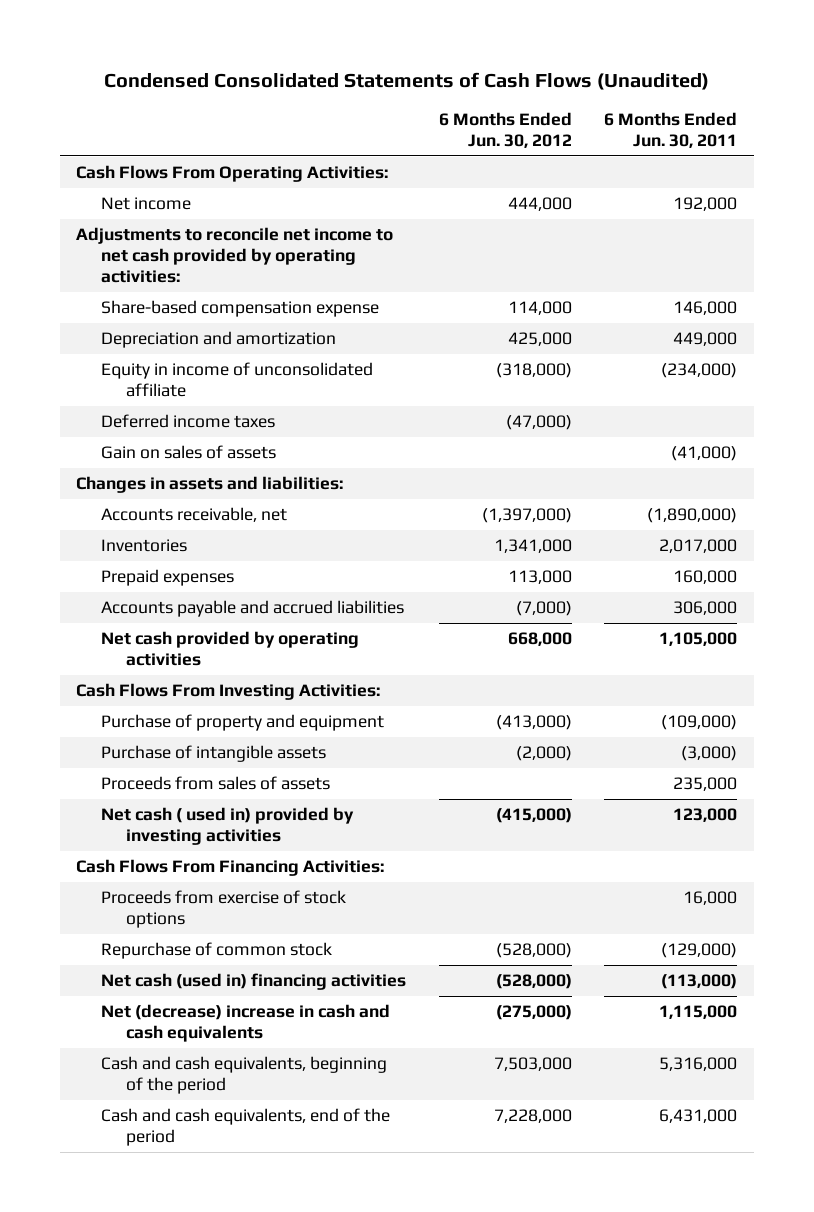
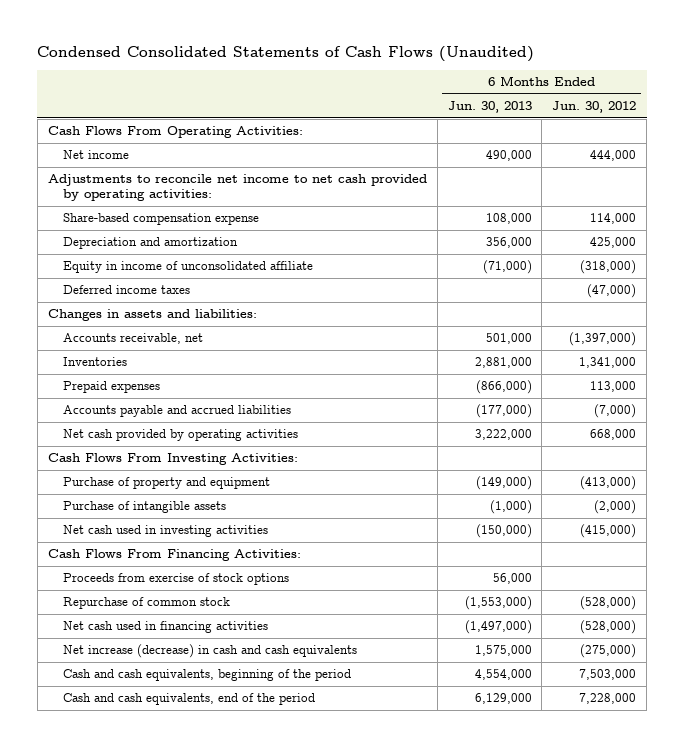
[604,111,738,148] 6 Months Ended Jun. 30, 2011 -> none
none -> [447,100,532,113] Jun. 30, 2013
[101,444,277,459] Gain on sales of assets -> none
[101,775,331,790] Proceeds from sales of assets -> none
[101,806,355,845] Net cash ( used in) provided by investing activities -> [63,525,269,538] Net cash used in investing activities
[101,972,407,990] Net cash (used in) financing activities -> [63,621,269,634] Net cash used in financing activities
[101,1003,391,1042] Net (decrease) increase in cash and cash equivalents -> [63,644,358,659] Net increase (decrease) in cash and cash equivalents

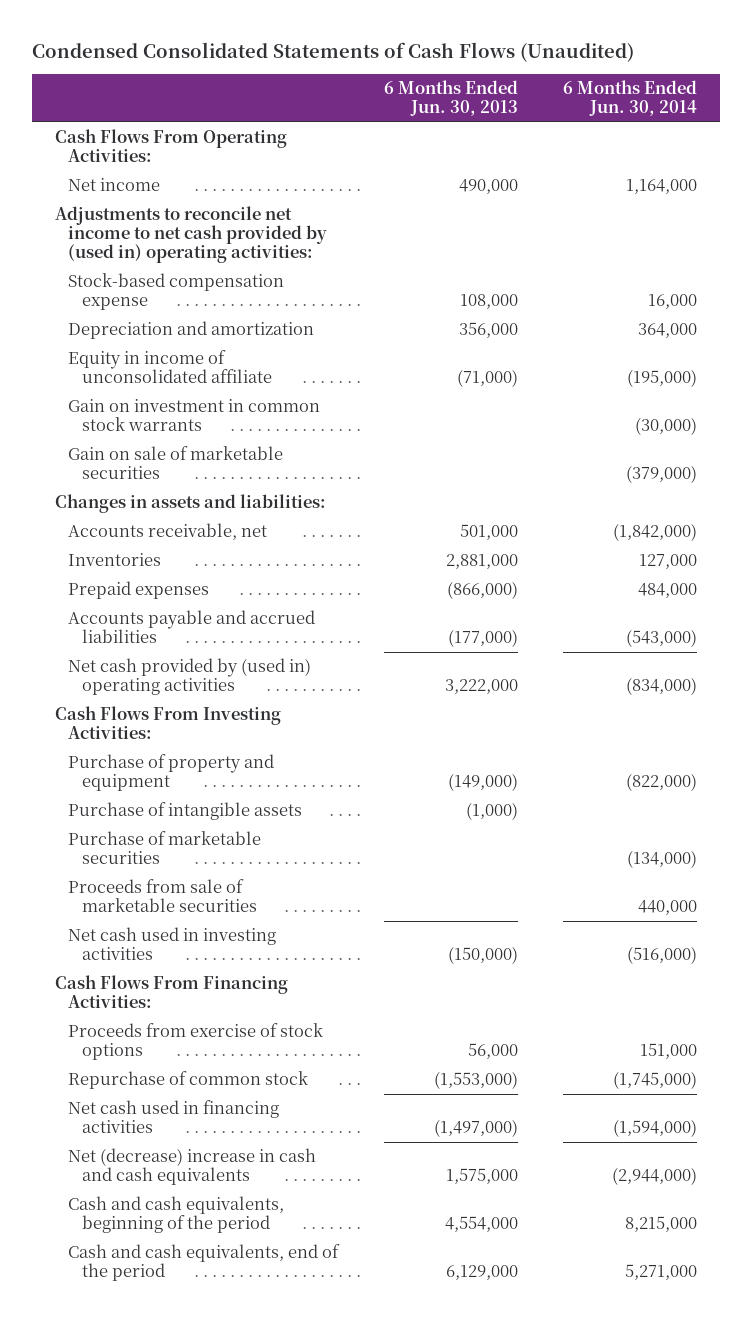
[552,100,637,113] Jun. 30, 2012 -> none
none -> [563,80,698,117] 6 Months Ended Jun. 30, 2014
[47,174,427,202] Adjustments to reconcile net income to net cash provided by operating activities: -> [54,206,328,264] Adjustments to reconcile net income to net cash provided by (used in) operating activities:
[63,213,260,226] Share-based compensation expense -> [68,273,285,311] Stock-based compensation expense
[63,285,191,295] Deferred income taxes -> none
none -> [68,399,321,432] Gain on investment in common stock warrants
none -> [68,446,284,480] Gain on sale of marketable securities
[63,429,299,442] Net cash provided by operating activities -> [68,658,312,696] Net cash provided by (used in) operating activities
none -> [68,831,262,865] Purchase of marketable securities
none -> [68,879,257,913] Proceeds from sale of marketable securities
[63,644,358,659] Net increase (decrease) in cash and cash equivalents -> [68,1148,317,1186] Net (decrease) increase in cash and cash equivalents

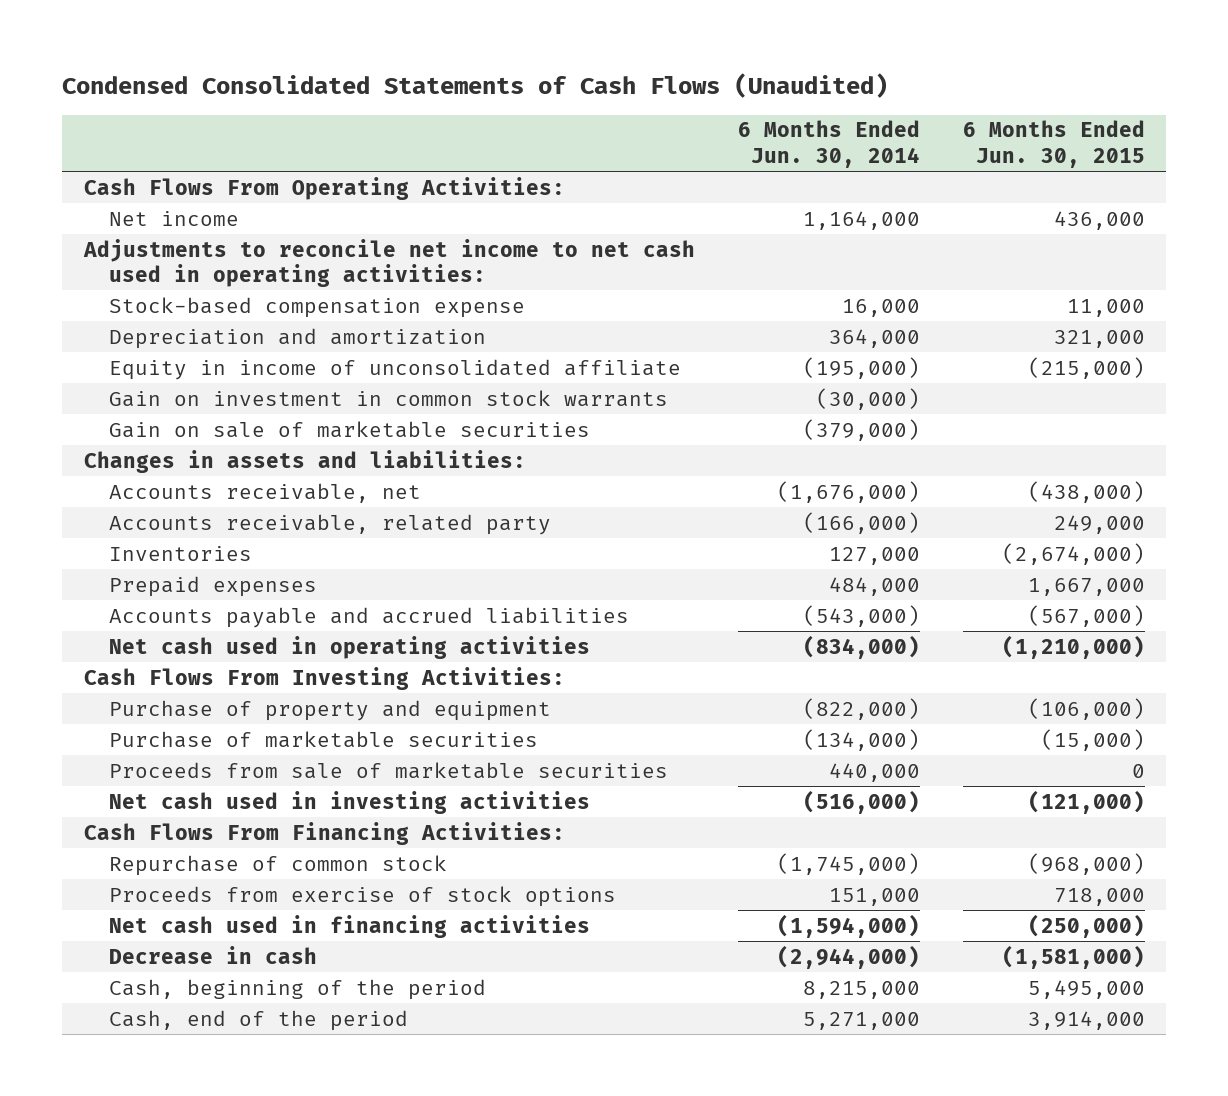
[383,80,518,117] 6 Months Ended Jun. 30, 2013 -> none
none -> [962,120,1145,168] 6 Months Ended Jun. 30, 2015
[54,206,328,264] Adjustments to reconcile net income to net cash provided by (used in) operating activities: -> [82,238,695,287] Adjustments to reconcile net income to net cash used in operating activities:
[613,523,698,542] (1,842,000) -> [776,480,920,503] (1,676,000)
none -> [108,513,551,535] Accounts receivable, related party
[68,658,312,696] Net cash provided by (used in) operating activities -> [108,635,590,659] Net cash used in operating activities
[68,802,303,821] Purchase of intangible assets -> none
[68,1023,324,1061] Proceeds from exercise of stock options -> [108,885,616,907] Proceeds from exercise of stock options
[68,1148,317,1186] Net (decrease) increase in cash and cash equivalents -> [108,945,317,964] Decrease in cash
[68,1196,285,1234] Cash and cash equivalents, beginning of the period -> [108,978,486,1000] Cash, beginning of the period
[68,1244,341,1282] Cash and cash equivalents, end of the period -> [108,1009,408,1031] Cash, end of the period

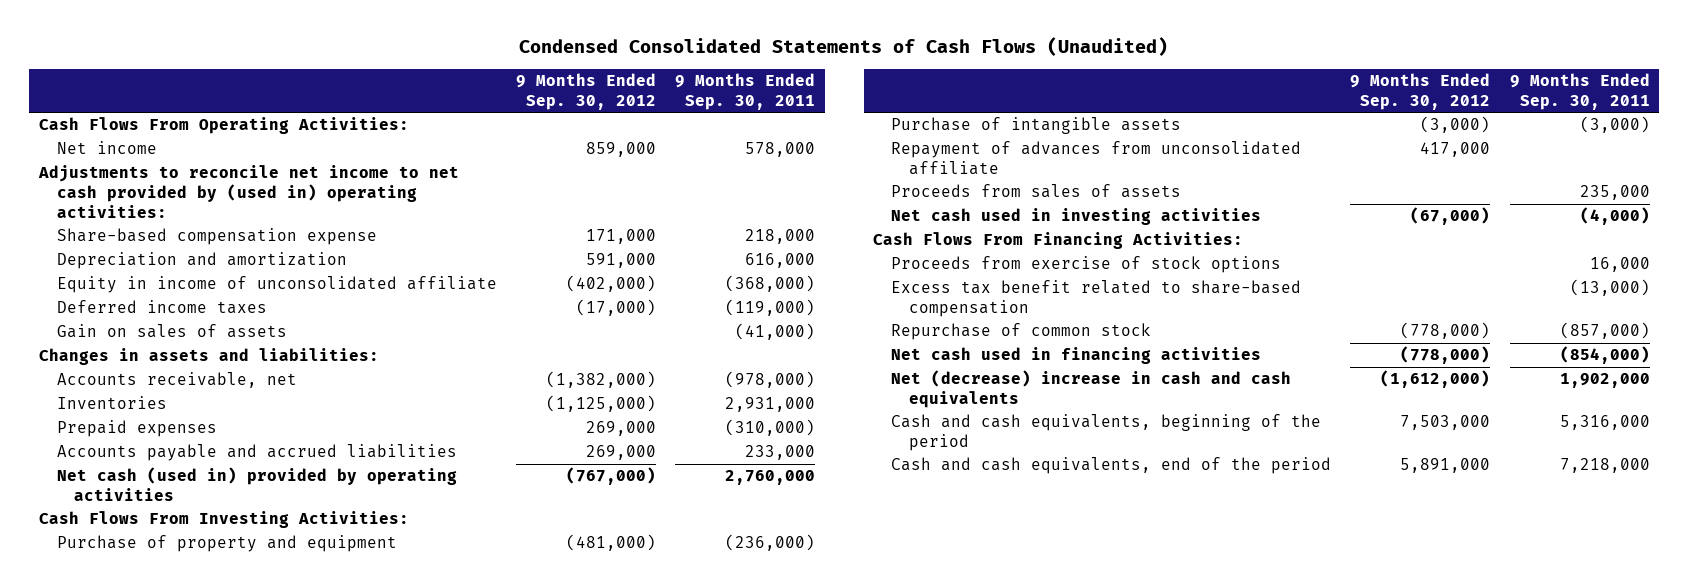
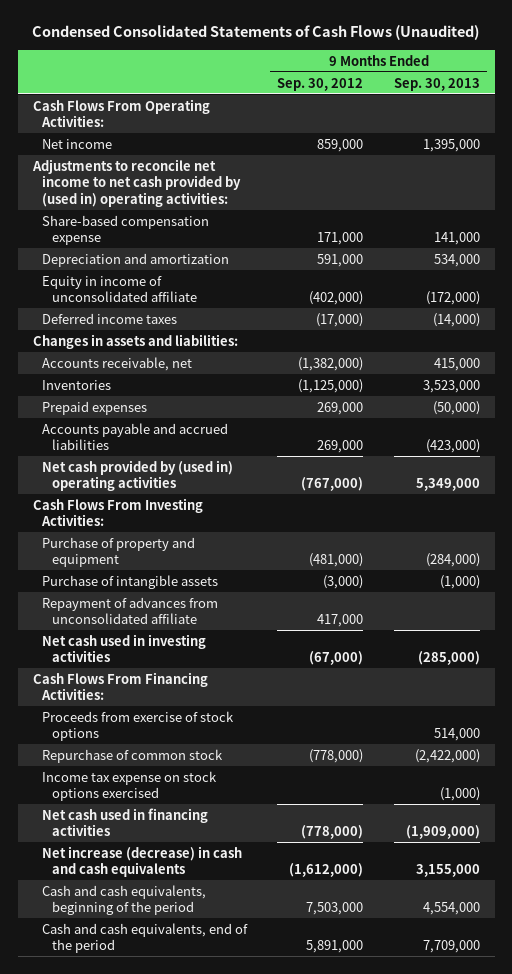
[674,73,815,110] 9 Months Ended Sep. 30, 2011 -> none
none -> [393,77,480,91] Sep. 30, 2013
[56,324,287,339] Gain on sales of assets -> none
[56,467,457,501] Net cash (used in) provided by operating activities -> [42,459,234,492] Net cash provided by (used in) operating activities
[891,184,1182,199] Proceeds from sales of assets -> none
[891,280,1302,317] Excess tax benefit related to share-based compensation -> none
none -> [42,770,218,802] Income tax expense on stock options exercised
[891,370,1292,408] Net (decrease) increase in cash and cash equivalents -> [42,845,243,878] Net increase (decrease) in cash and cash equivalents

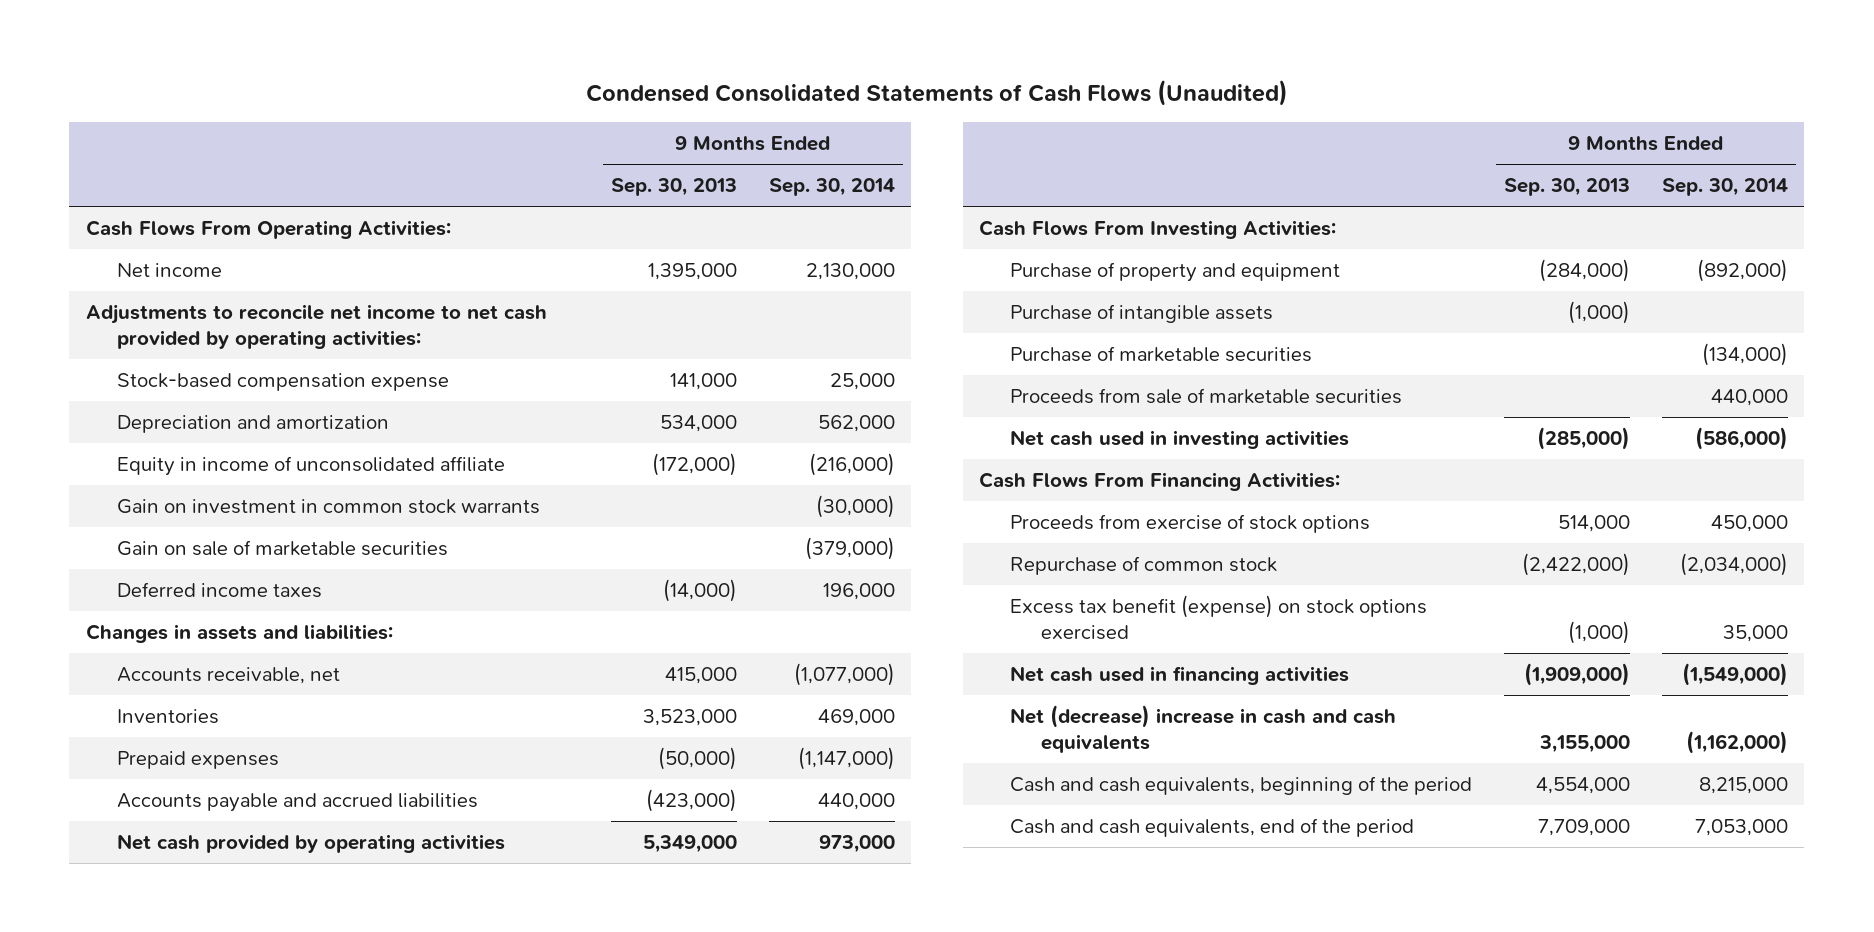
[277,77,364,91] Sep. 30, 2012 -> none
none -> [769,178,896,197] Sep. 30, 2014
[31,158,242,207] Adjustments to reconcile net income to net cash provided by (used in) operating activities: -> [85,304,547,349] Adjustments to reconcile net income to net cash provided by operating activities:
[42,214,210,246] Share-based compensation expense -> [116,373,449,392] Stock-based compensation expense
none -> [116,499,540,515] Gain on investment in common stock warrants
none -> [116,540,448,557] Gain on sale of marketable securities
[42,459,234,492] Net cash provided by (used in) operating activities -> [116,834,505,854] Net cash provided by operating activities
[42,596,219,625] Repayment of advances from unconsolidated affiliate -> none
none -> [1009,346,1312,363] Purchase of marketable securities
none -> [1009,388,1402,405] Proceeds from sale of marketable securities
[42,770,218,802] Income tax expense on stock options exercised -> [1009,595,1427,640] Excess tax benefit (expense) on stock options exercised
[42,845,243,878] Net increase (decrease) in cash and cash equivalents -> [1009,705,1396,753] Net (decrease) increase in cash and cash equivalents

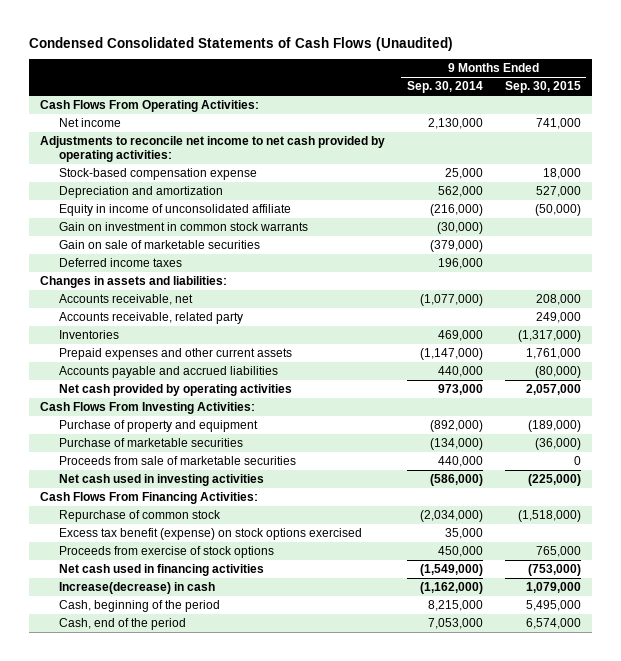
[610,178,737,197] Sep. 30, 2013 -> none
none -> [504,81,581,94] Sep. 30, 2015
none -> [58,312,243,325] Accounts receivable, related party
[116,751,279,770] Prepaid expenses -> [58,348,292,361] Prepaid expenses and other current assets
[1009,304,1273,324] Purchase of intangible assets -> none
[1009,514,1370,534] Proceeds from exercise of stock options -> [58,546,274,559] Proceeds from exercise of stock options
[1009,705,1396,753] Net (decrease) increase in cash and cash equivalents -> [58,582,215,595] Increase(decrease) in cash
[1009,776,1472,796] Cash and cash equivalents, beginning of the period -> [58,600,220,613] Cash, beginning of the period
[1009,818,1414,838] Cash and cash equivalents, end of the period -> [58,618,186,631] Cash, end of the period

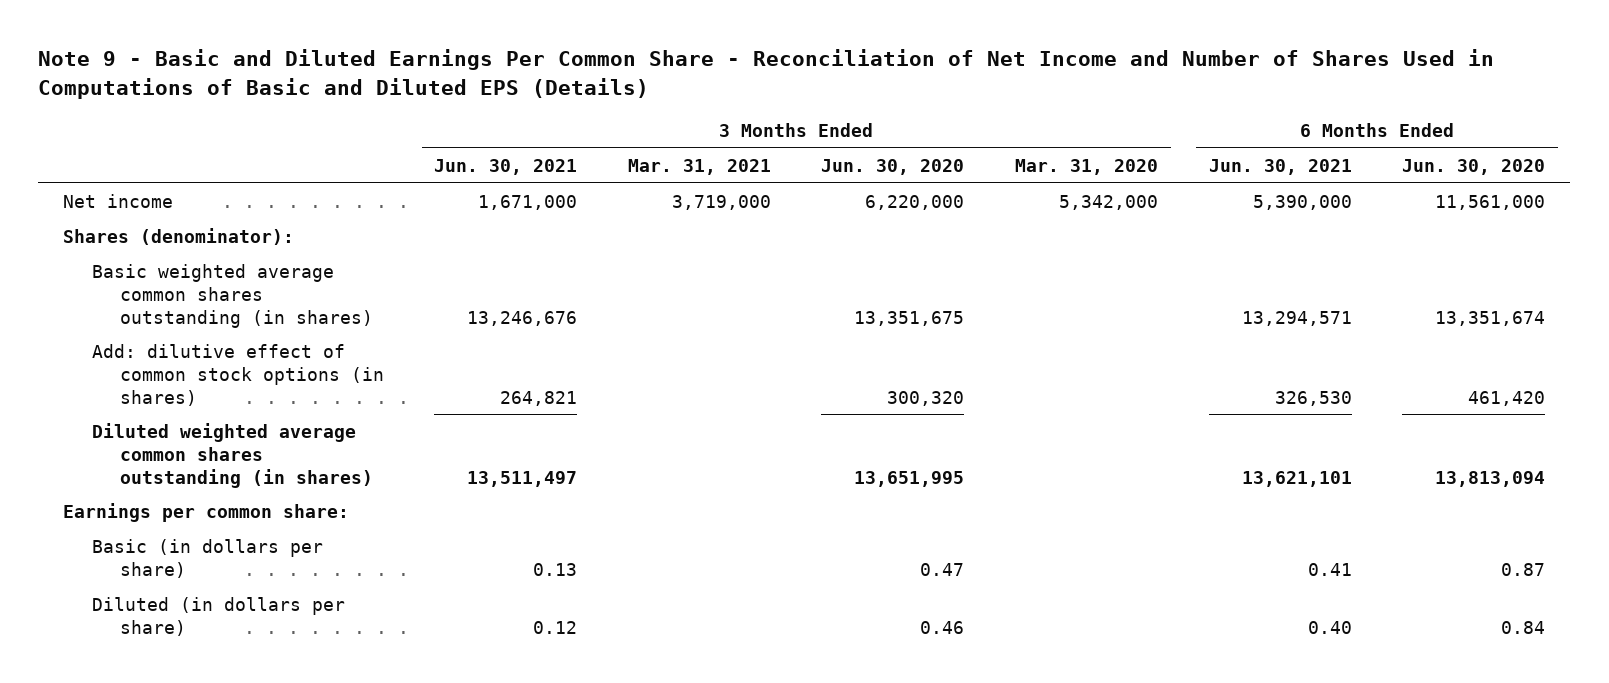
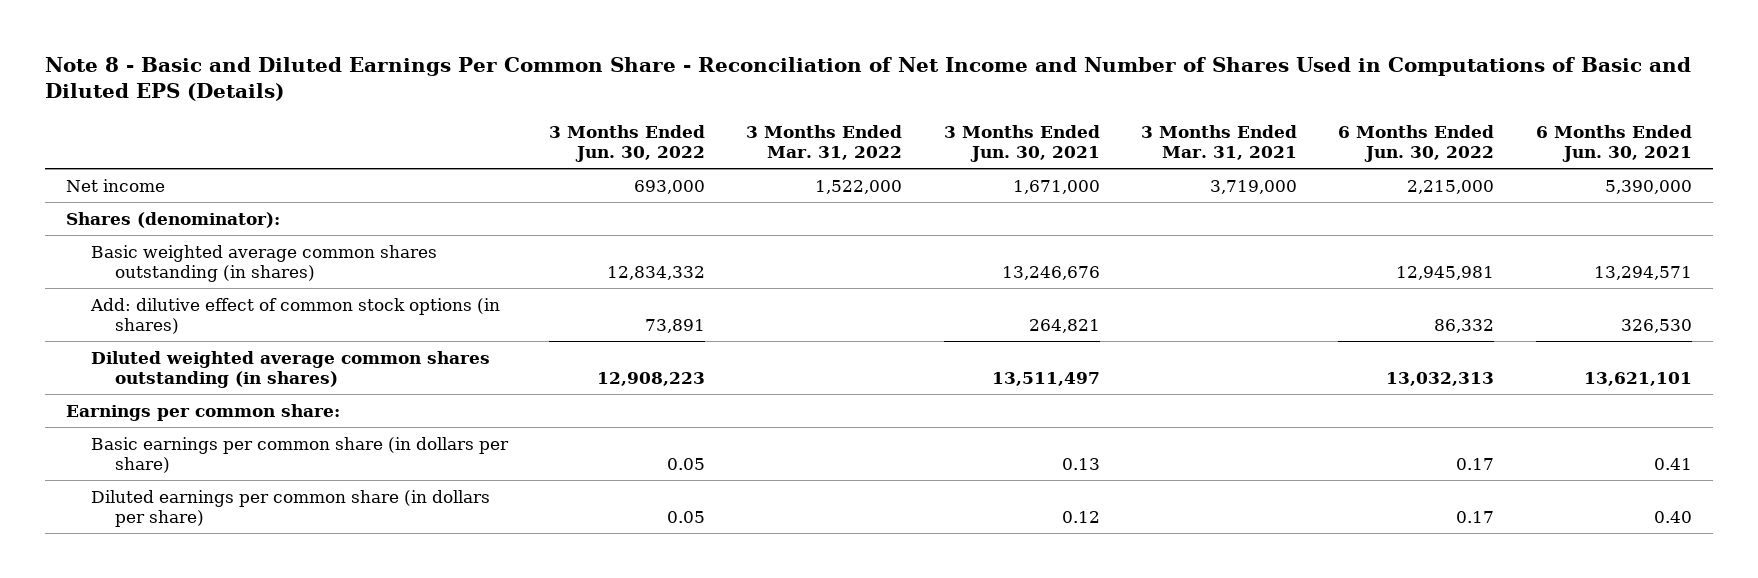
[38,49,1495,99] Note 9 - Basic and Diluted Earnings Per Common Share - Reconciliation of Net Income and Number of Shares Used in Computations of Basic and Diluted EPS (Details) -> [45,56,1692,102] Note 8 - Basic and Diluted Earnings Per Common Share - Reconciliation of Net Income and Number of Shares Used in Computations of Basic and Diluted EPS (Details)
[821,159,965,176] Jun. 30, 2020 -> none
[1014,159,1158,176] Mar. 31, 2020 -> none
[1402,159,1546,176] Jun. 30, 2020 -> none
none -> [548,124,705,163] 3 Months Ended Jun. 30, 2022
none -> [746,124,903,161] 3 Months Ended Mar. 31, 2022
none -> [1338,124,1495,163] 6 Months Ended Jun. 30, 2022
[91,539,323,578] Basic (in dollars per share) -> [90,436,509,474] Basic earnings per common share (in dollars per share)
[91,597,345,636] Diluted (in dollars per share) -> [90,489,490,528] Diluted earnings per common share (in dollars per share)

